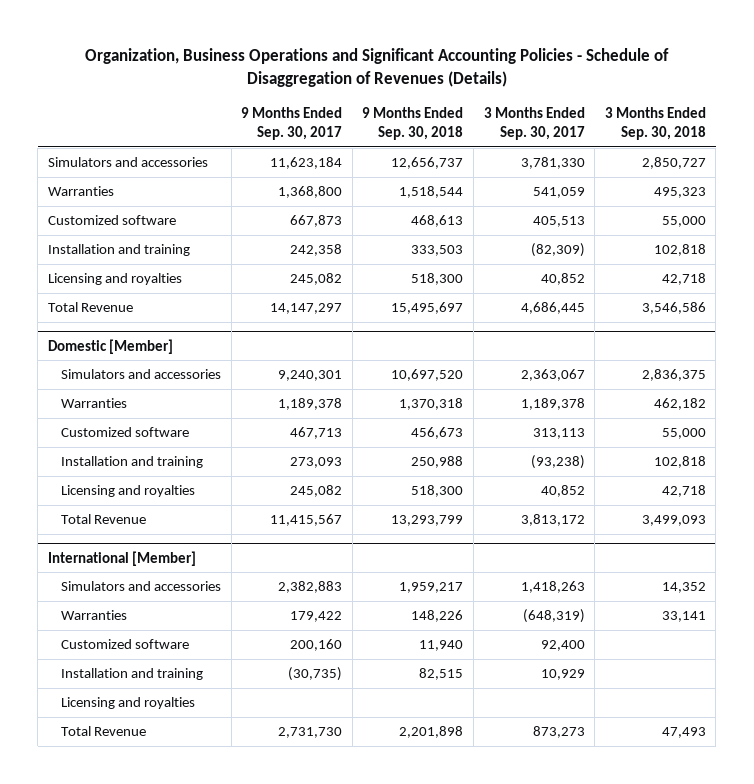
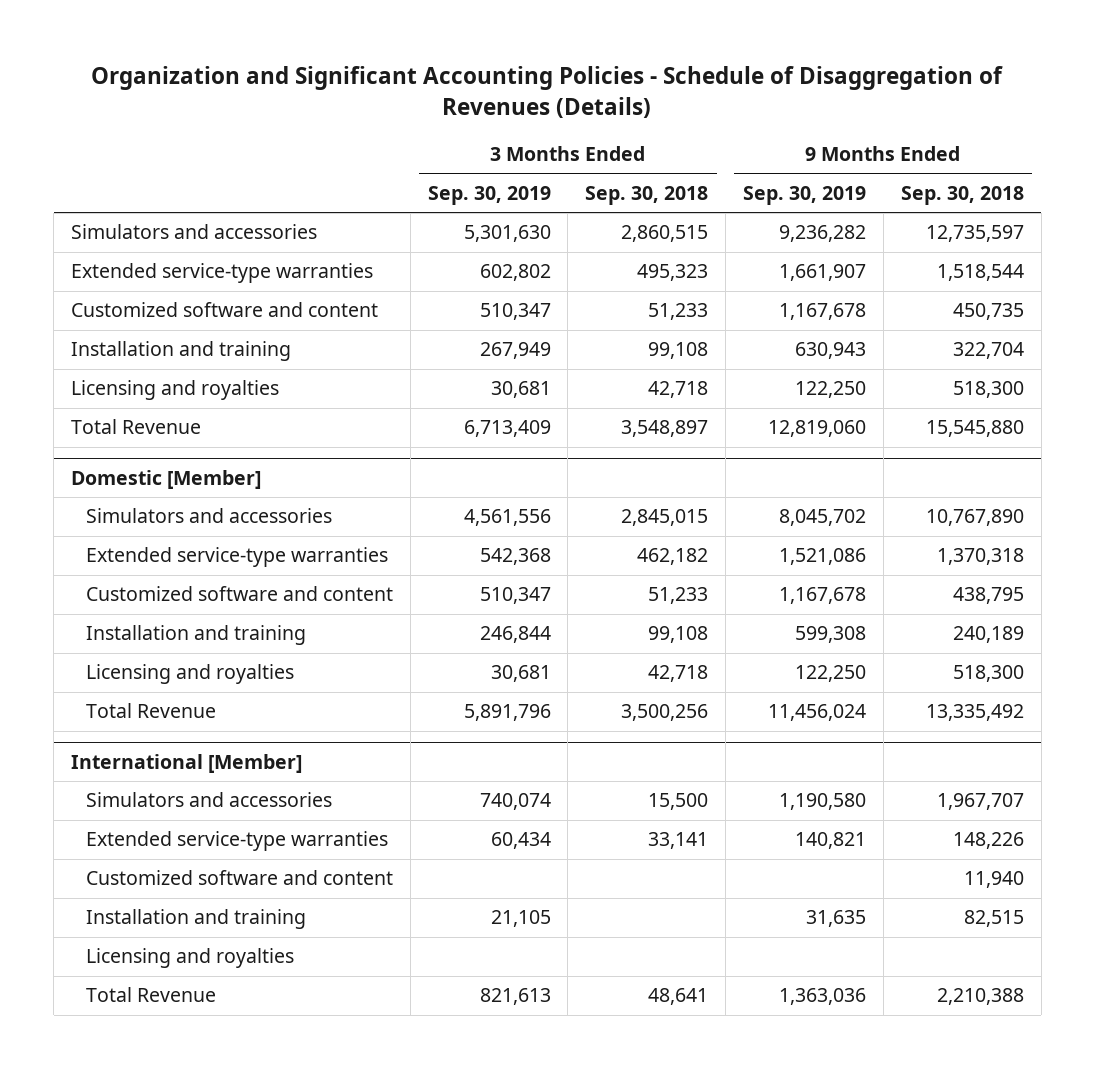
[84,47,669,88] Organization, Business Operations and Significant Accounting Policies - Schedule of Disaggregation of Revenues (Details) -> [91,66,1004,119] Organization and Significant Accounting Policies - Schedule of Disaggregation of Revenues (Details)
[241,107,343,141] 9 Months Ended Sep. 30, 2017 -> none
[483,107,585,141] 3 Months Ended Sep. 30, 2017 -> none
none -> [427,185,551,205] Sep. 30, 2019
none -> [742,185,866,205] Sep. 30, 2019
[391,157,464,170] 12,656,737 -> [925,225,1024,243] 12,735,597
[641,157,706,170] 2,850,727 -> [621,225,709,243] 2,860,515
[47,186,114,197] Warranties -> [71,263,374,284] Extended service-type warranties
[47,215,176,226] Customized software -> [71,302,379,318] Customized software and content
[411,215,464,228] 468,613 -> [952,303,1024,321] 450,735
[661,216,706,228] 55,000 -> [648,303,709,321] 51,233
[411,245,464,257] 333,503 -> [952,342,1024,360] 322,704
[653,244,706,257] 102,818 -> [648,342,709,360] 99,108
[391,302,464,315] 15,495,697 -> [925,420,1024,438] 15,545,880
[641,302,706,315] 3,546,586 -> [621,420,709,438] 3,548,897
[391,369,464,382] 10,697,520 -> [925,509,1024,527] 10,767,890
[641,369,706,382] 2,836,375 -> [621,509,709,527] 2,845,015
[61,398,128,409] Warranties -> [85,547,388,568] Extended service-type warranties
[61,427,190,438] Customized software -> [85,586,393,602] Customized software and content
[411,427,464,440] 456,673 -> [952,587,1024,605] 438,795
[661,428,706,440] 55,000 -> [648,587,709,605] 51,233
[411,456,464,469] 250,988 -> [952,626,1024,644] 240,189
[653,456,706,469] 102,818 -> [648,626,709,644] 99,108
[391,515,464,527] 13,293,799 -> [925,704,1024,722] 13,335,492
[641,515,706,527] 3,499,093 -> [621,704,709,722] 3,500,256
[399,582,464,594] 1,959,217 -> [936,793,1024,811] 1,967,707
[661,582,706,594] 14,352 -> [648,793,709,811] 15,500
[61,610,128,621] Warranties -> [85,831,388,852] Extended service-type warranties
[61,639,190,650] Customized software -> [85,870,393,886] Customized software and content
[399,726,464,739] 2,201,898 -> [936,988,1024,1006] 2,210,388
[661,727,706,739] 47,493 -> [648,988,709,1006] 48,641

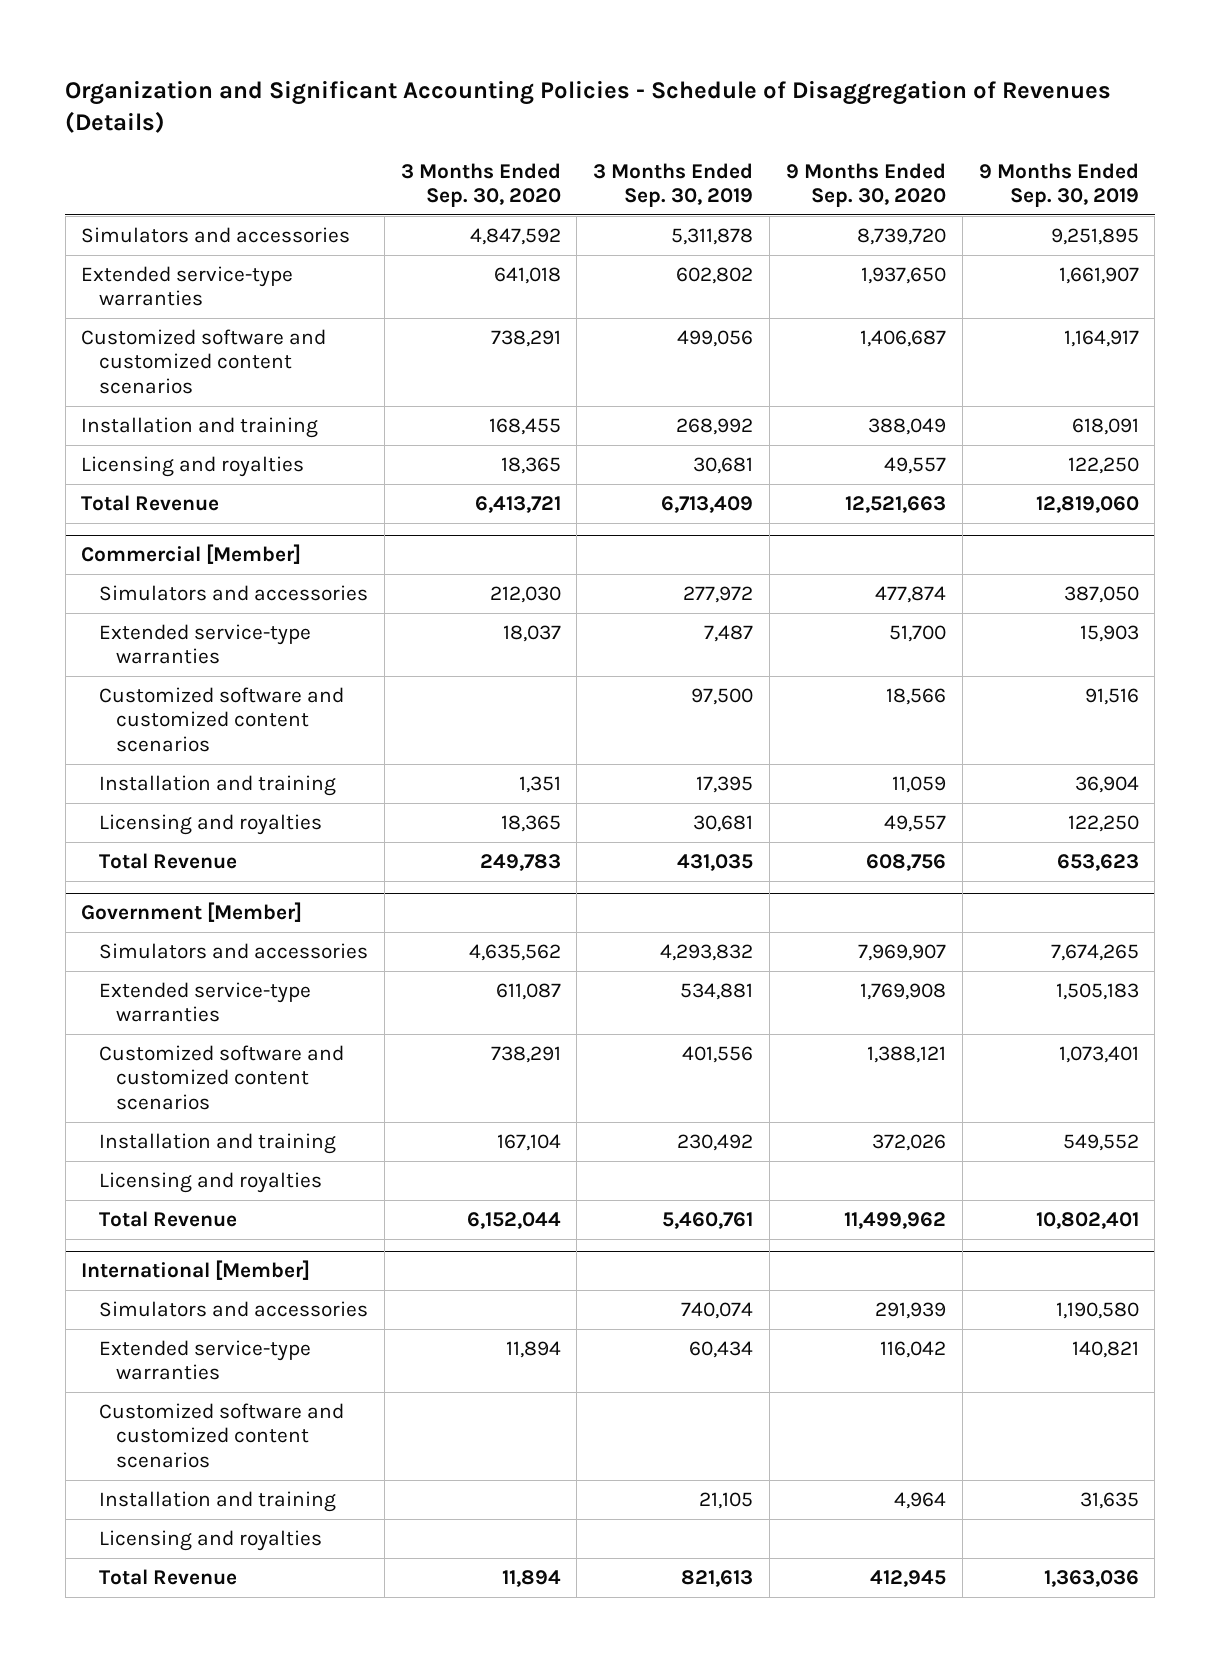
[585,185,709,205] Sep. 30, 2018 -> none
[900,185,1024,205] Sep. 30, 2018 -> none
none -> [400,162,561,207] 3 Months Ended Sep. 30, 2020
none -> [785,162,946,207] 9 Months Ended Sep. 30, 2020
[463,225,551,243] 5,301,630 -> [671,228,754,246] 5,311,878
[778,225,866,243] 9,236,282 -> [1050,228,1139,246] 9,251,895
[71,302,379,318] Customized software and content -> [81,329,327,394] Customized software and customized content scenarios
[479,303,551,321] 510,347 -> [677,330,754,348] 499,056
[778,303,866,321] 1,167,678 -> [1063,330,1139,348] 1,164,917
[479,342,551,360] 267,949 -> [676,418,754,436] 268,992
[794,342,866,360] 630,943 -> [1071,418,1139,436] 618,091
[71,469,262,489] Domestic [Member] -> none
none -> [81,544,302,565] Commercial [Member]
[463,509,551,527] 4,561,556 -> [683,586,754,604] 277,972
[778,509,866,527] 8,045,702 -> [1063,586,1139,604] 387,050
[479,548,551,566] 542,368 -> [704,625,754,643] 7,487
[778,548,866,566] 1,521,086 -> [1079,625,1139,643] 15,903
[85,586,393,602] Customized software and content -> [98,687,344,752] Customized software and customized content scenarios
[479,587,551,605] 510,347 -> [691,688,754,706] 97,500
[778,587,866,605] 1,167,678 -> [1084,688,1139,706] 91,516
[479,626,551,644] 246,844 -> [696,776,754,794] 17,395
[794,626,866,644] 599,308 -> [1074,776,1139,794] 36,904
[463,704,551,722] 5,891,796 -> [677,854,754,872] 431,035
[767,704,866,722] 11,456,024 -> [1056,854,1139,872] 653,623
none -> [81,902,303,923] Government [Member]
none -> [98,943,368,960] Simulators and accessories
none -> [98,982,311,1023] Extended service-type warranties
none -> [98,1045,344,1110] Customized software and customized content scenarios
none -> [98,1133,336,1155] Installation and training
none -> [98,1172,322,1194] Licensing and royalties
none -> [98,1211,237,1228] Total Revenue
[85,870,393,886] Customized software and content -> [98,1403,344,1468] Customized software and customized content scenarios

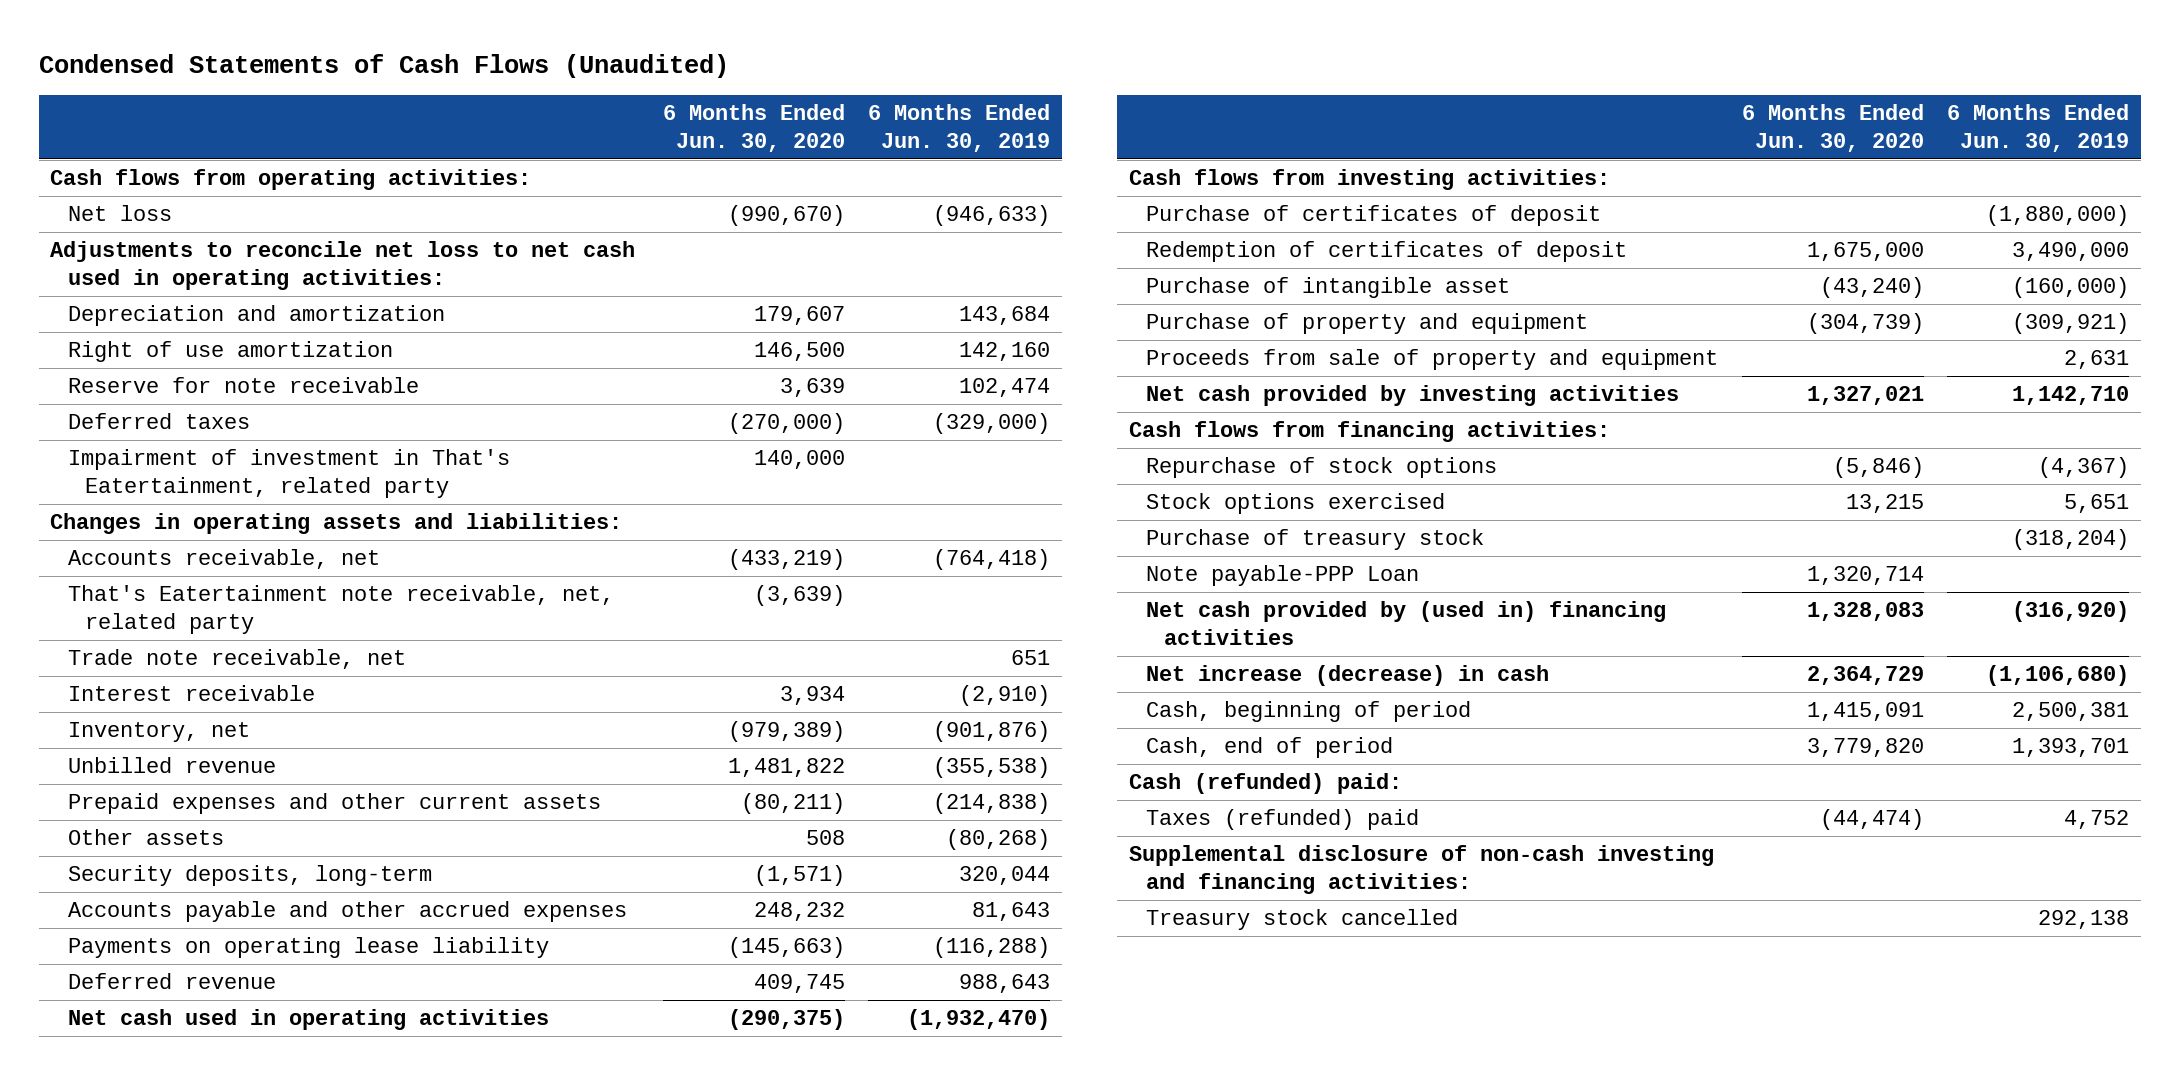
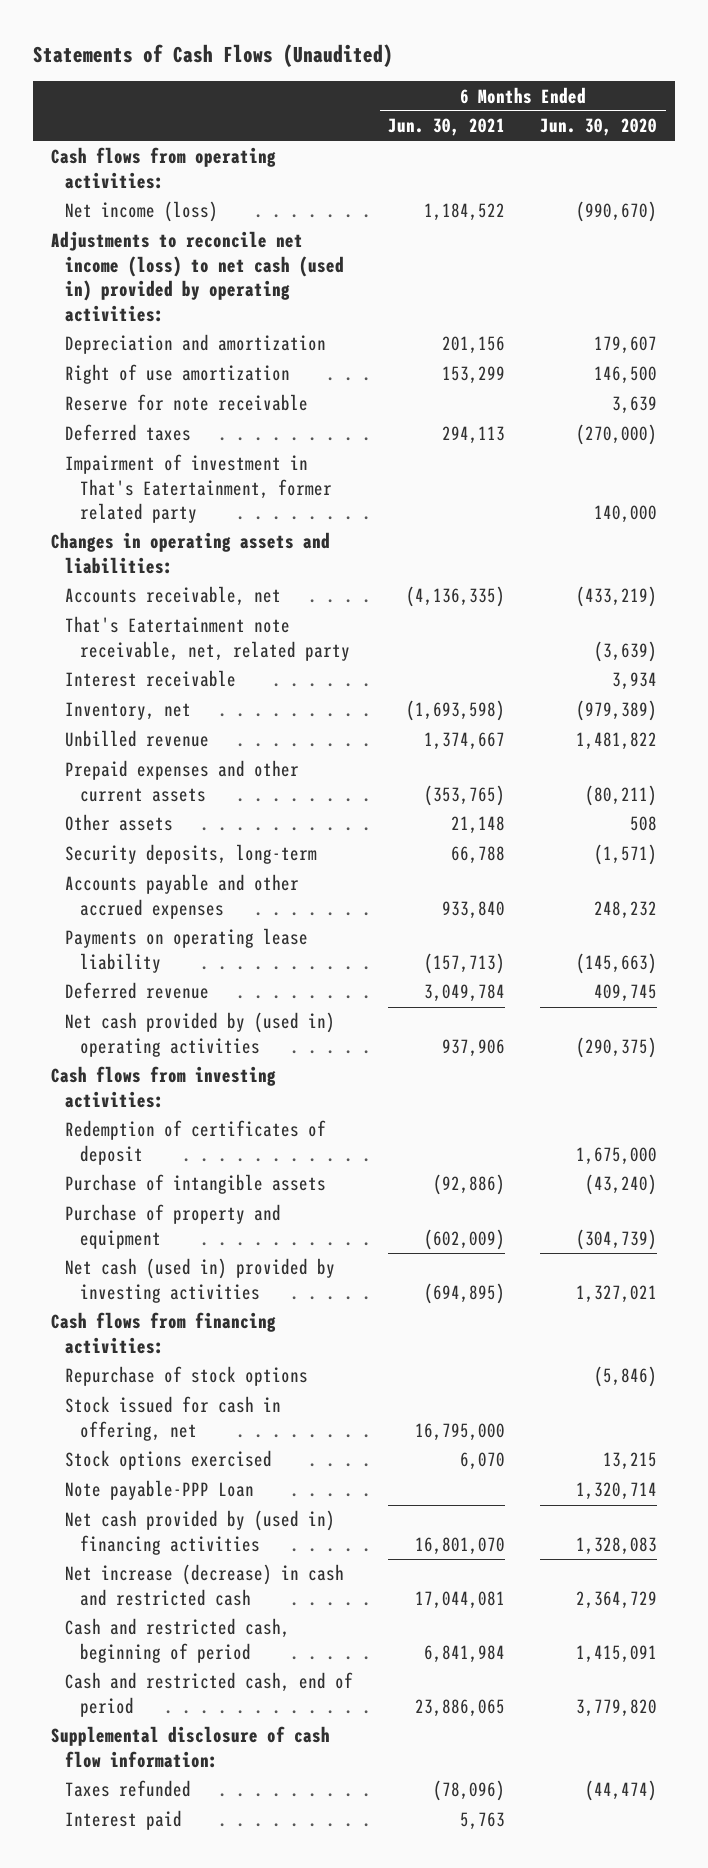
[38,53,729,78] Condensed Statements of Cash Flows (Unaudited) -> [33,44,394,68] Statements of Cash Flows (Unaudited)
[868,104,1051,153] 6 Months Ended Jun. 30, 2019 -> none
none -> [388,118,506,137] Jun. 30, 2021
[67,205,172,222] Net loss -> [65,201,219,223] Net income (loss)
[50,241,636,291] Adjustments to reconcile net loss to net cash used in operating activities: -> [50,231,345,322] Adjustments to reconcile net income (loss) to net cash (used in) provided by operating activities:
[67,449,510,499] Impairment of investment in That's Eatertainment, related party -> [65,454,333,524] Impairment of investment in That's Eatertainment, former related party
[67,649,406,670] Trade note receivable, net -> none
[67,1009,549,1031] Net cash used in operating activities -> [65,1012,336,1057] Net cash provided by (used in) operating activities
[1146,205,1602,227] Purchase of certificates of deposit -> none
[1146,277,1511,299] Purchase of intangible asset -> [65,1174,327,1195] Purchase of intangible assets
[1146,349,1719,371] Proceeds from sale of property and equipment -> none
[1146,385,1680,407] Net cash provided by investing activities -> [65,1258,336,1303] Net cash (used in) provided by investing activities
none -> [65,1396,282,1441] Stock issued for cash in offering, net
[1146,529,1485,551] Purchase of treasury stock -> none
[1129,773,1403,795] Cash (refunded) paid: -> none
[1129,845,1715,895] Supplemental disclosure of non-cash investing and financing activities: -> none
[1146,909,1459,931] Treasury stock cancelled -> none
[1146,665,1550,687] Net increase (decrease) in cash -> [65,1564,345,1606] Net increase (decrease) in cash and restricted cash
[1146,701,1472,723] Cash, beginning of period -> [65,1618,291,1663] Cash and restricted cash, beginning of period
[1146,737,1394,759] Cash, end of period -> [65,1672,354,1717] Cash and restricted cash, end of period
none -> [50,1726,330,1768] Supplemental disclosure of cash flow information:
[1146,809,1420,831] Taxes (refunded) paid -> [65,1780,192,1798] Taxes refunded
none -> [65,1810,183,1831] Interest paid

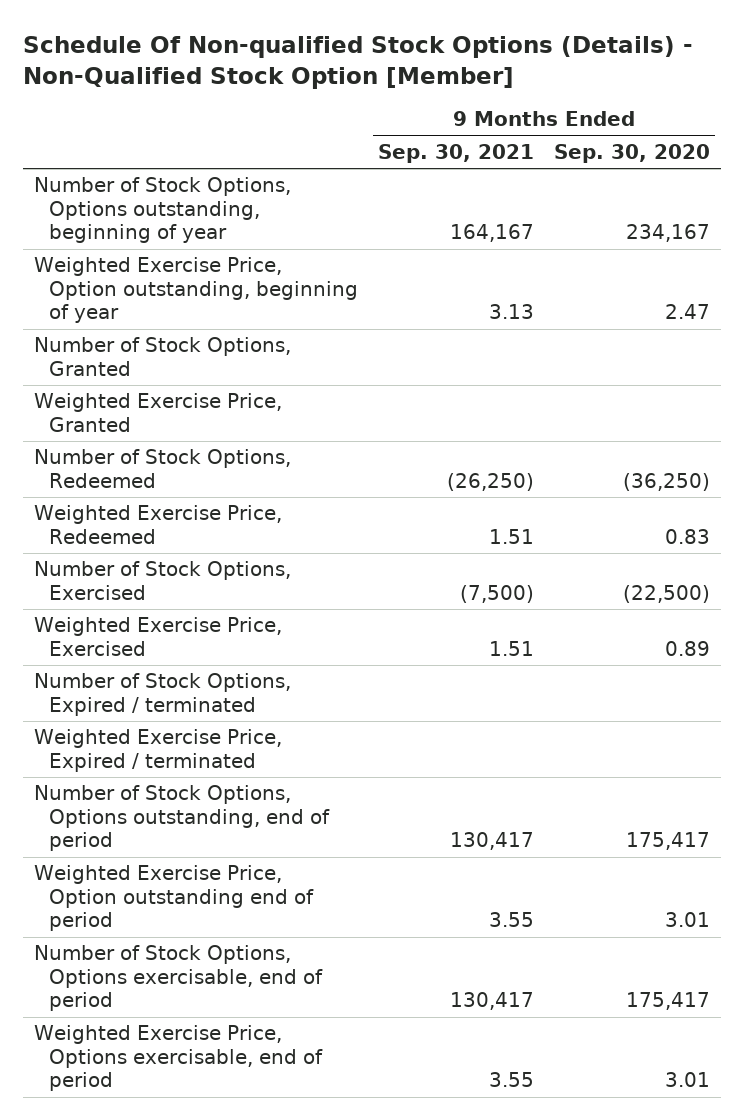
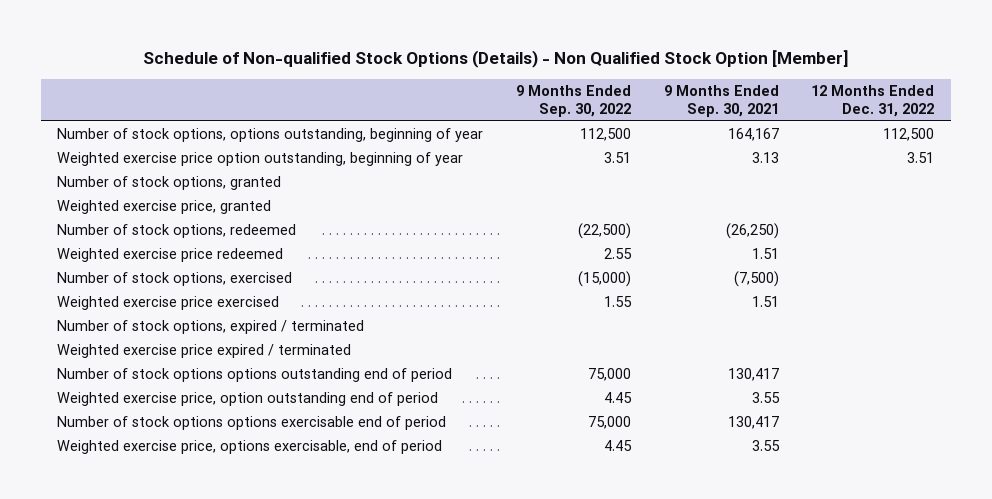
[23,36,694,89] Schedule Of Non-qualified Stock Options (Details) - Non-Qualified Stock Option [Member] -> [142,50,849,69] Schedule of Non-qualified Stock Options (Details) - Non Qualified Stock Option [Member]
[554,144,711,164] Sep. 30, 2020 -> none
none -> [516,85,632,117] 9 Months Ended Sep. 30, 2022
none -> [811,85,935,117] 12 Months Ended Dec. 31, 2022
[33,177,291,244] Number of Stock Options, Options outstanding, beginning of year -> [57,128,484,143] Number of stock options, options outstanding, beginning of year
[33,257,358,324] Weighted Exercise Price, Option outstanding, beginning of year -> [57,152,464,167] Weighted exercise price option outstanding, beginning of year
[33,337,291,376] Number of Stock Options, Granted -> [57,176,282,191] Number of stock options, granted
[33,393,282,432] Weighted Exercise Price, Granted -> [57,200,272,215] Weighted exercise price, granted
[33,449,291,488] Number of Stock Options, Redeemed -> [57,224,297,239] Number of stock options, redeemed
[33,505,282,544] Weighted Exercise Price, Redeemed -> [57,248,284,263] Weighted exercise price redeemed
[33,561,291,600] Number of Stock Options, Exercised -> [57,272,293,287] Number of stock options, exercised
[33,617,282,656] Weighted Exercise Price, Exercised -> [57,296,280,311] Weighted exercise price exercised
[33,673,291,716] Number of Stock Options, Expired / terminated -> [57,320,365,335] Number of stock options, expired / terminated
[33,729,282,772] Weighted Exercise Price, Expired / terminated -> [57,344,352,359] Weighted exercise price expired / terminated
[33,785,330,852] Number of Stock Options, Options outstanding, end of period -> [57,368,453,383] Number of stock options options outstanding end of period
[33,865,314,932] Weighted Exercise Price, Option outstanding end of period -> [57,392,439,407] Weighted exercise price, option outstanding end of period
[33,945,323,1012] Number of Stock Options, Options exercisable, end of period -> [57,416,447,431] Number of stock options options exercisable end of period
[33,1025,323,1092] Weighted Exercise Price, Options exercisable, end of period -> [57,440,443,455] Weighted exercise price, options exercisable, end of period

